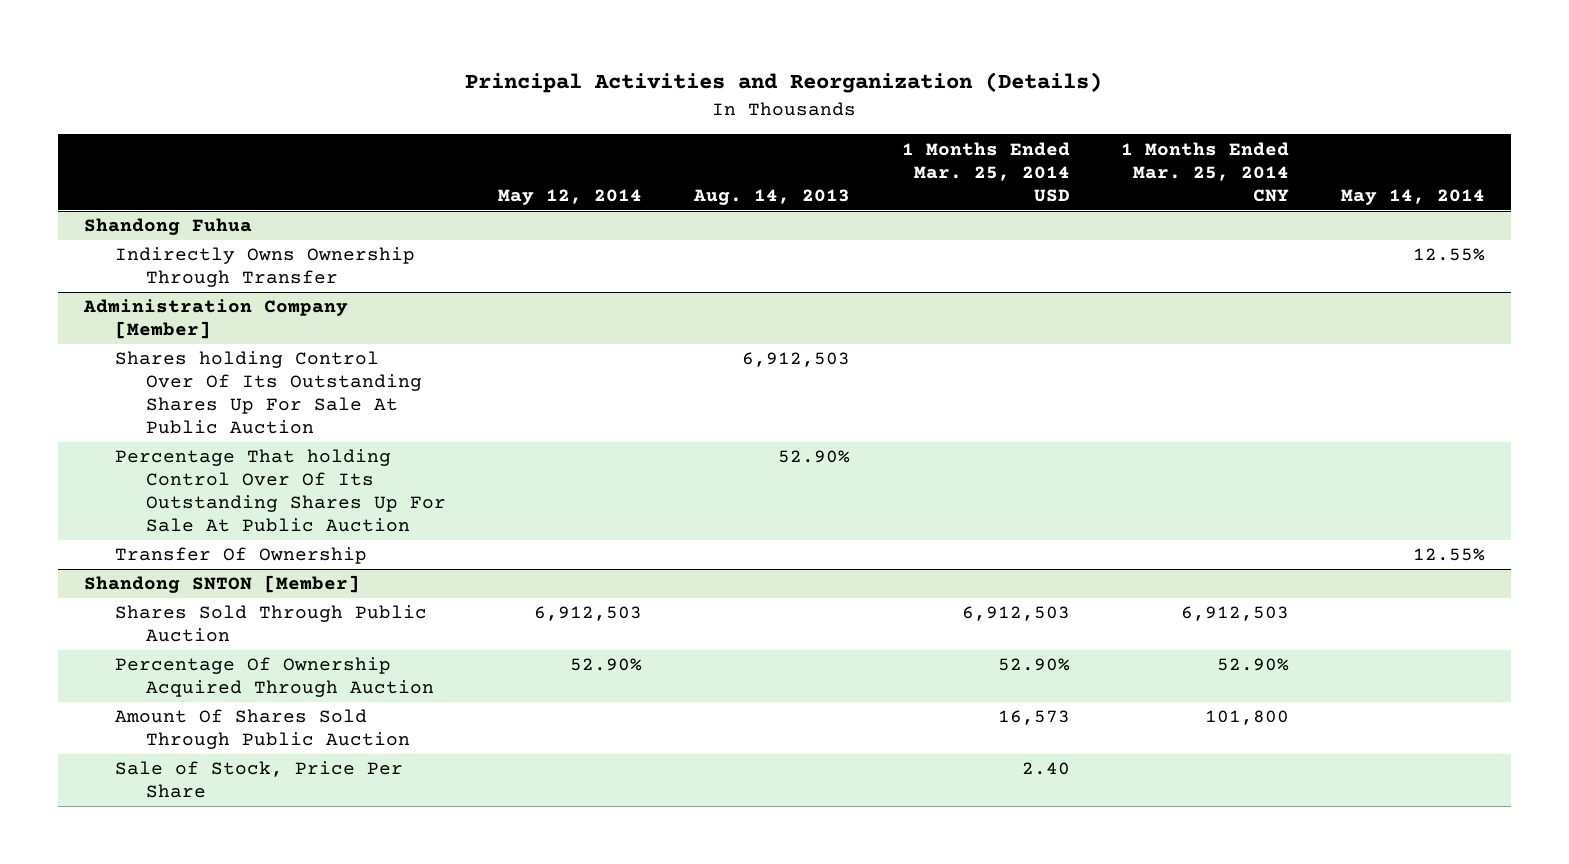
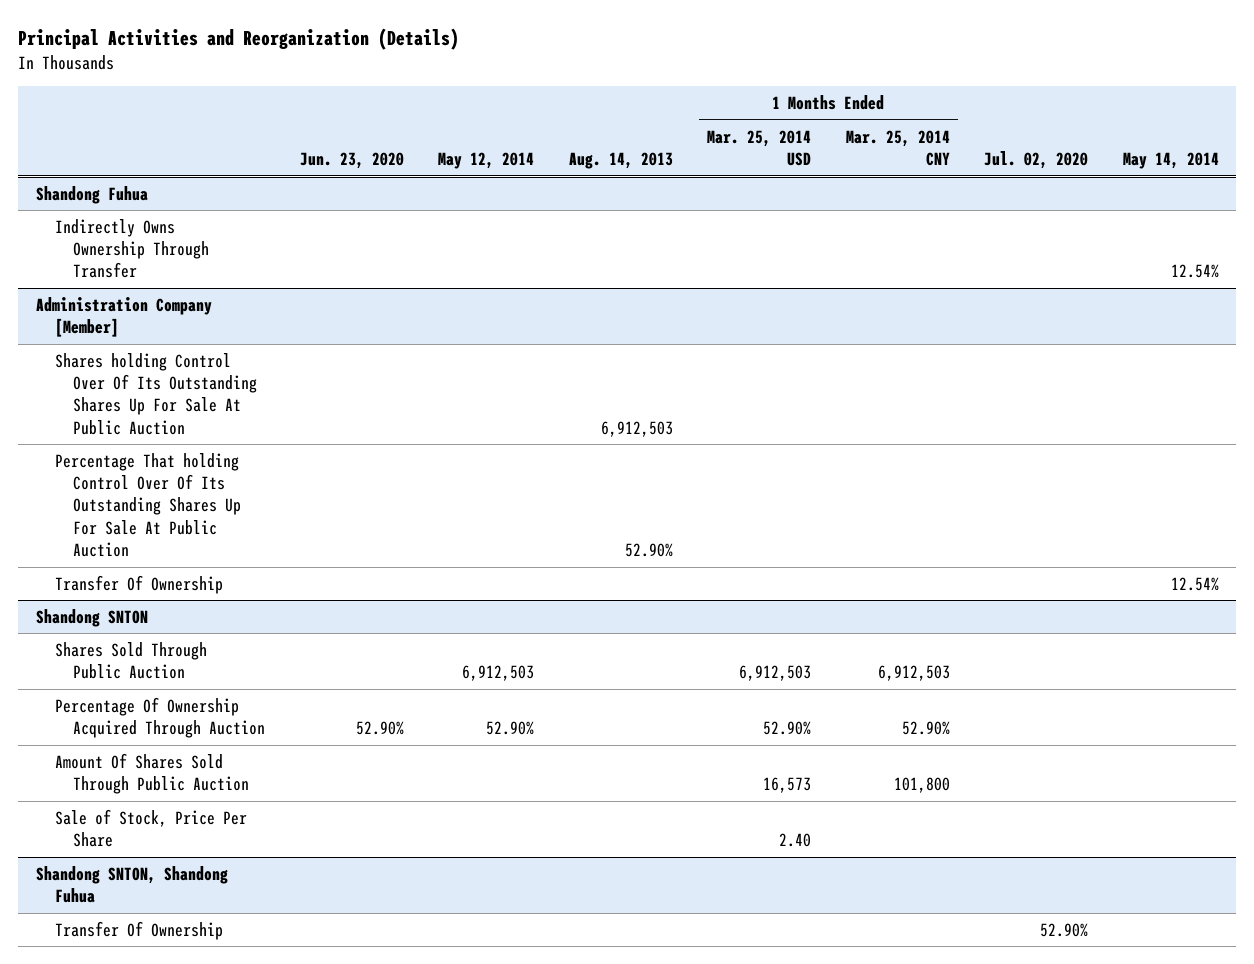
none -> [299,151,404,169] Jun. 23, 2020
none -> [984,150,1089,169] Jul. 02, 2020
[1413,248,1486,262] 12.55% -> [1170,264,1219,279] 12.54%
[1413,548,1486,562] 12.55% -> [1170,576,1219,591] 12.54%
[83,575,360,594] Shandong SNTON [Member] -> [35,608,148,627] Shandong SNTON
none -> [35,865,228,904] Shandong SNTON, Shandong Fuhua
none -> [54,920,223,940] Transfer Of Ownership

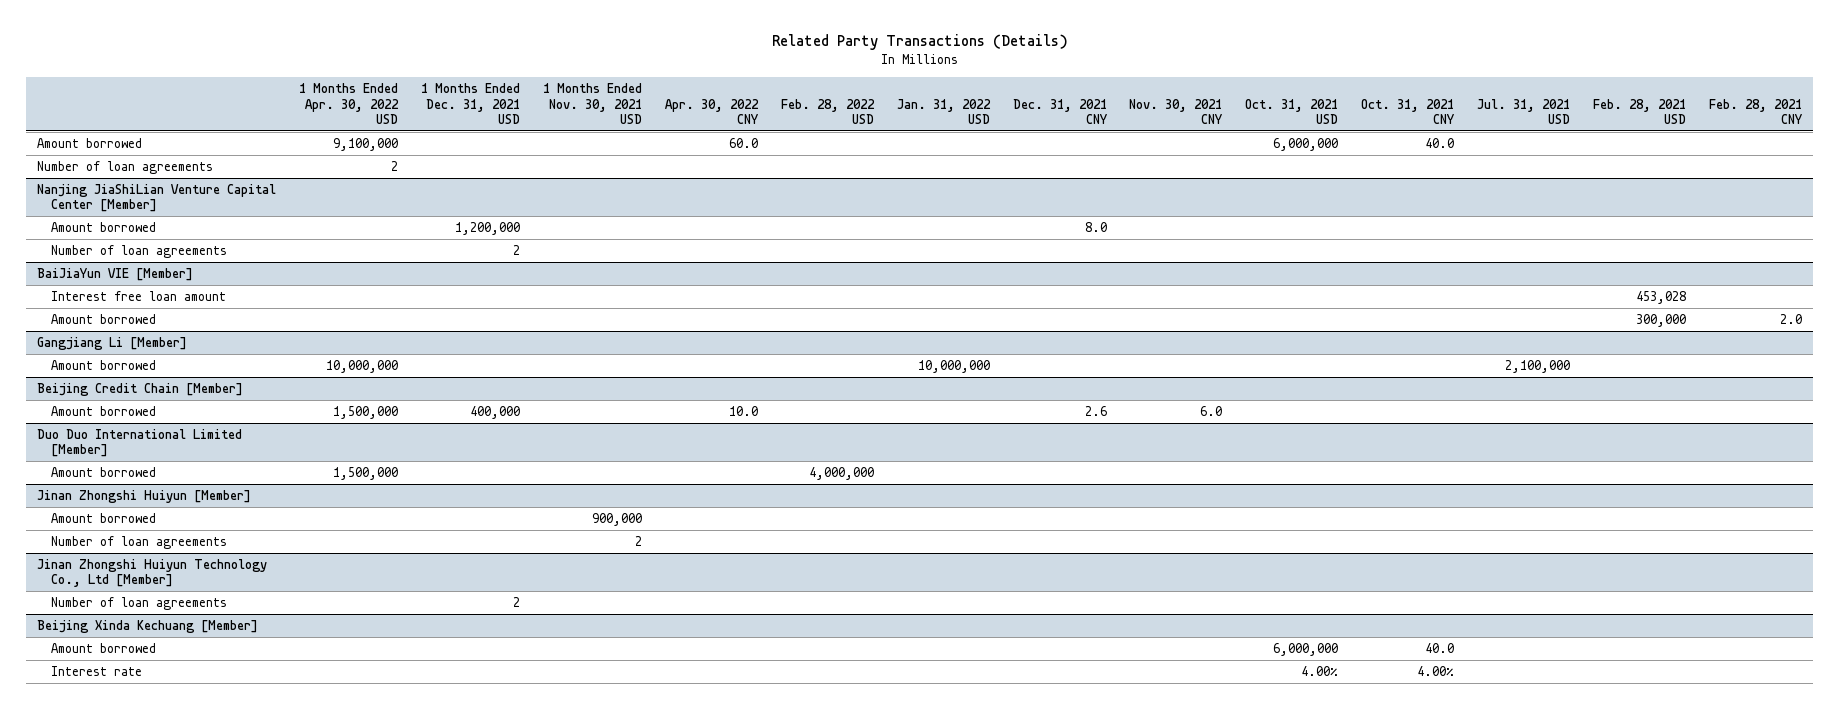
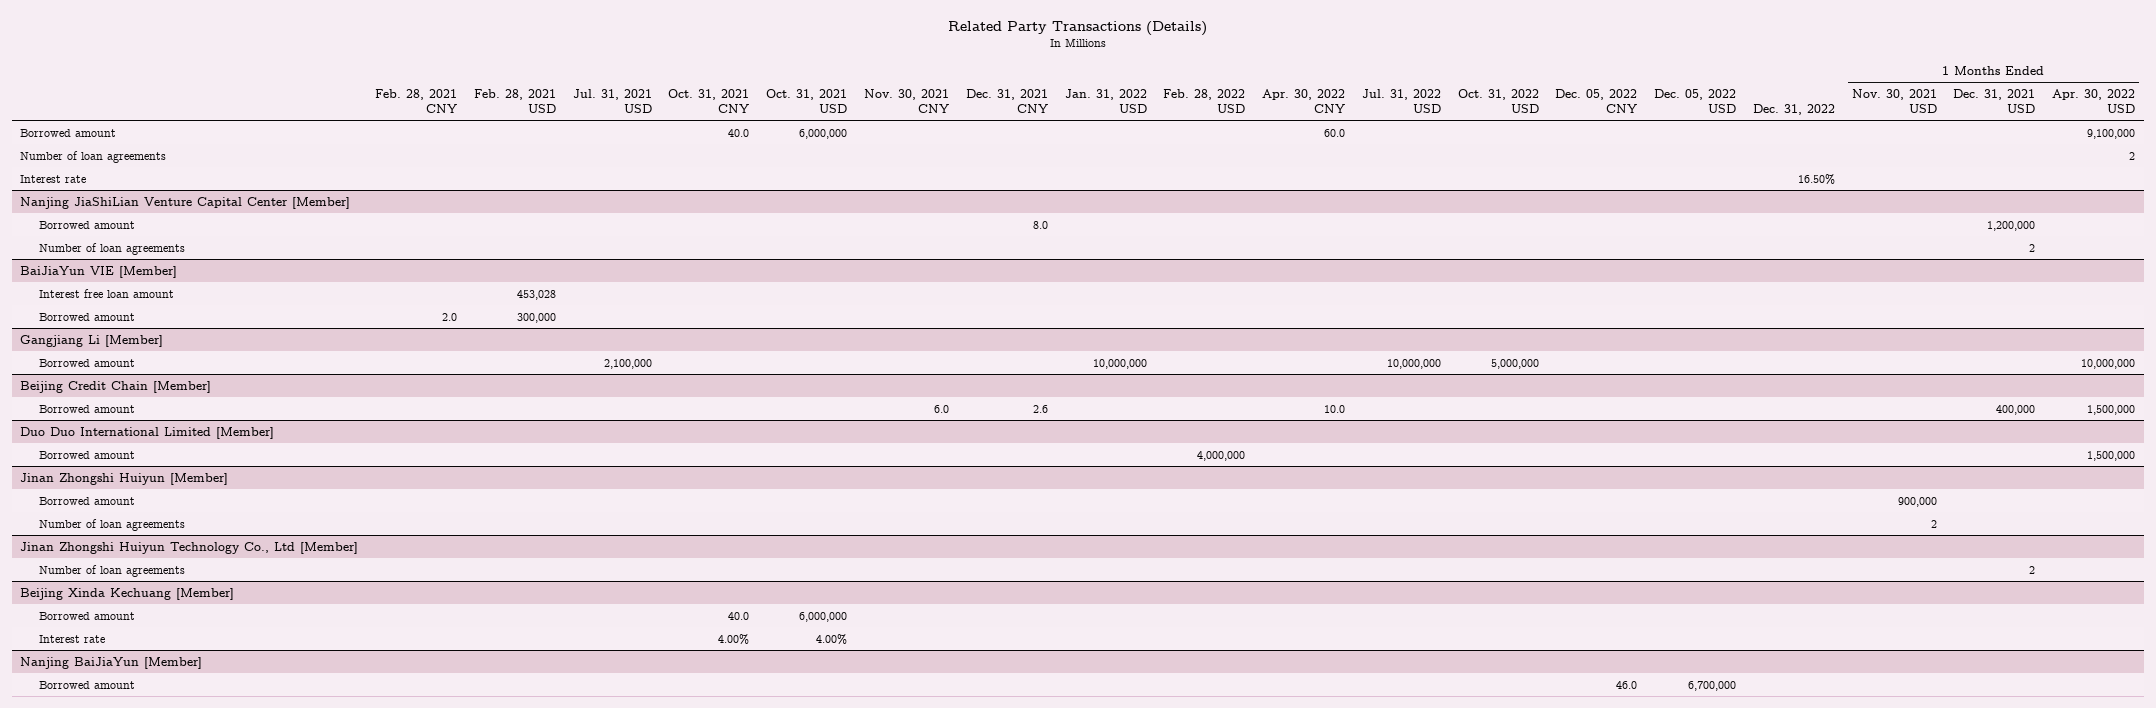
none -> [1361,88,1441,113] Jul. 31, 2022 USD
none -> [1457,88,1539,113] Oct. 31, 2022 USD
none -> [1555,88,1638,113] Dec. 05, 2022 CNY
none -> [1654,88,1737,113] Dec. 05, 2022 USD
none -> [1752,103,1835,115] Dec. 31, 2022
[37,137,143,148] Amount borrowed -> [20,128,117,137] Borrowed amount
none -> [20,174,87,183] Interest rate
[50,221,156,232] Amount borrowed -> [39,220,136,229] Borrowed amount
[50,313,156,324] Amount borrowed -> [39,312,136,321] Borrowed amount
[50,359,156,370] Amount borrowed -> [39,358,136,367] Borrowed amount
[50,405,156,416] Amount borrowed -> [39,404,136,413] Borrowed amount
[50,466,156,477] Amount borrowed -> [39,450,136,459] Borrowed amount
[50,512,156,523] Amount borrowed -> [39,496,136,505] Borrowed amount
[50,642,156,653] Amount borrowed -> [39,611,136,620] Borrowed amount
none -> [20,656,203,669] Nanjing BaiJiaYun [Member]
none -> [39,680,136,689] Borrowed amount

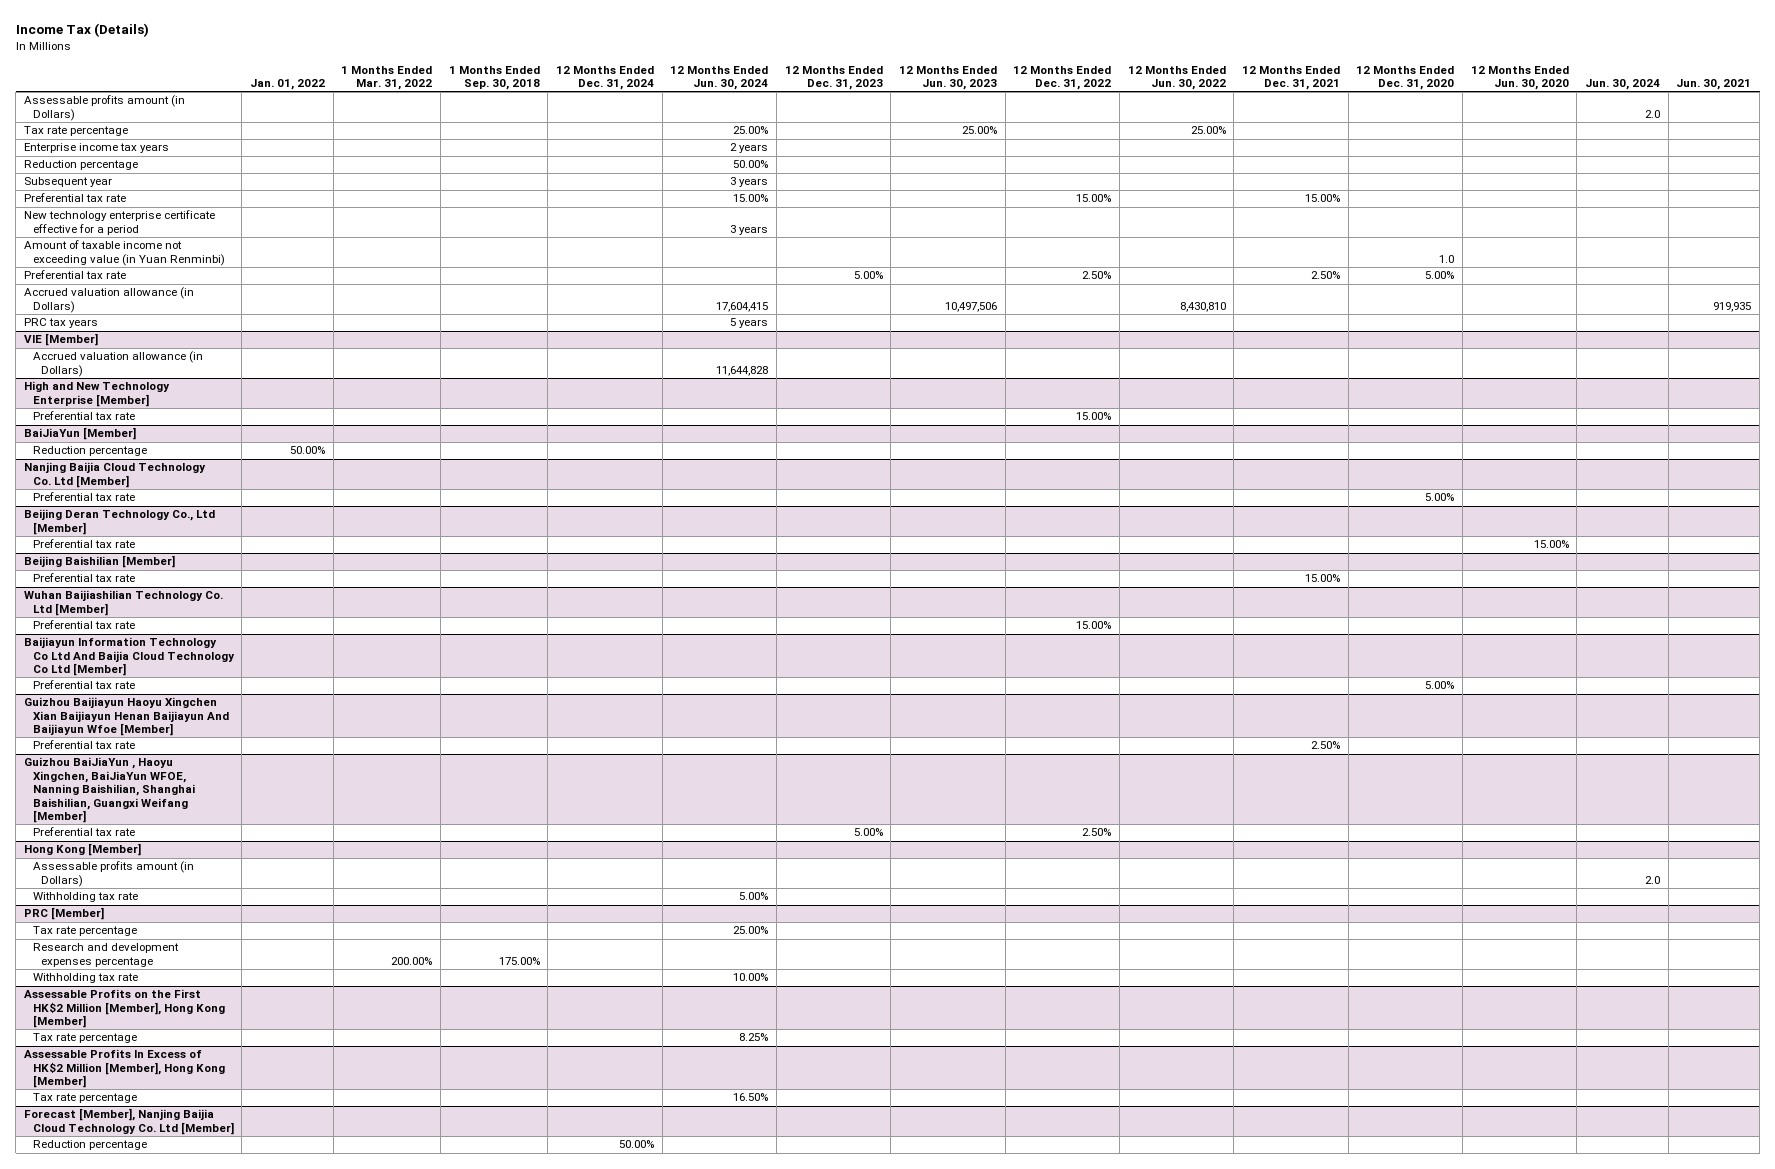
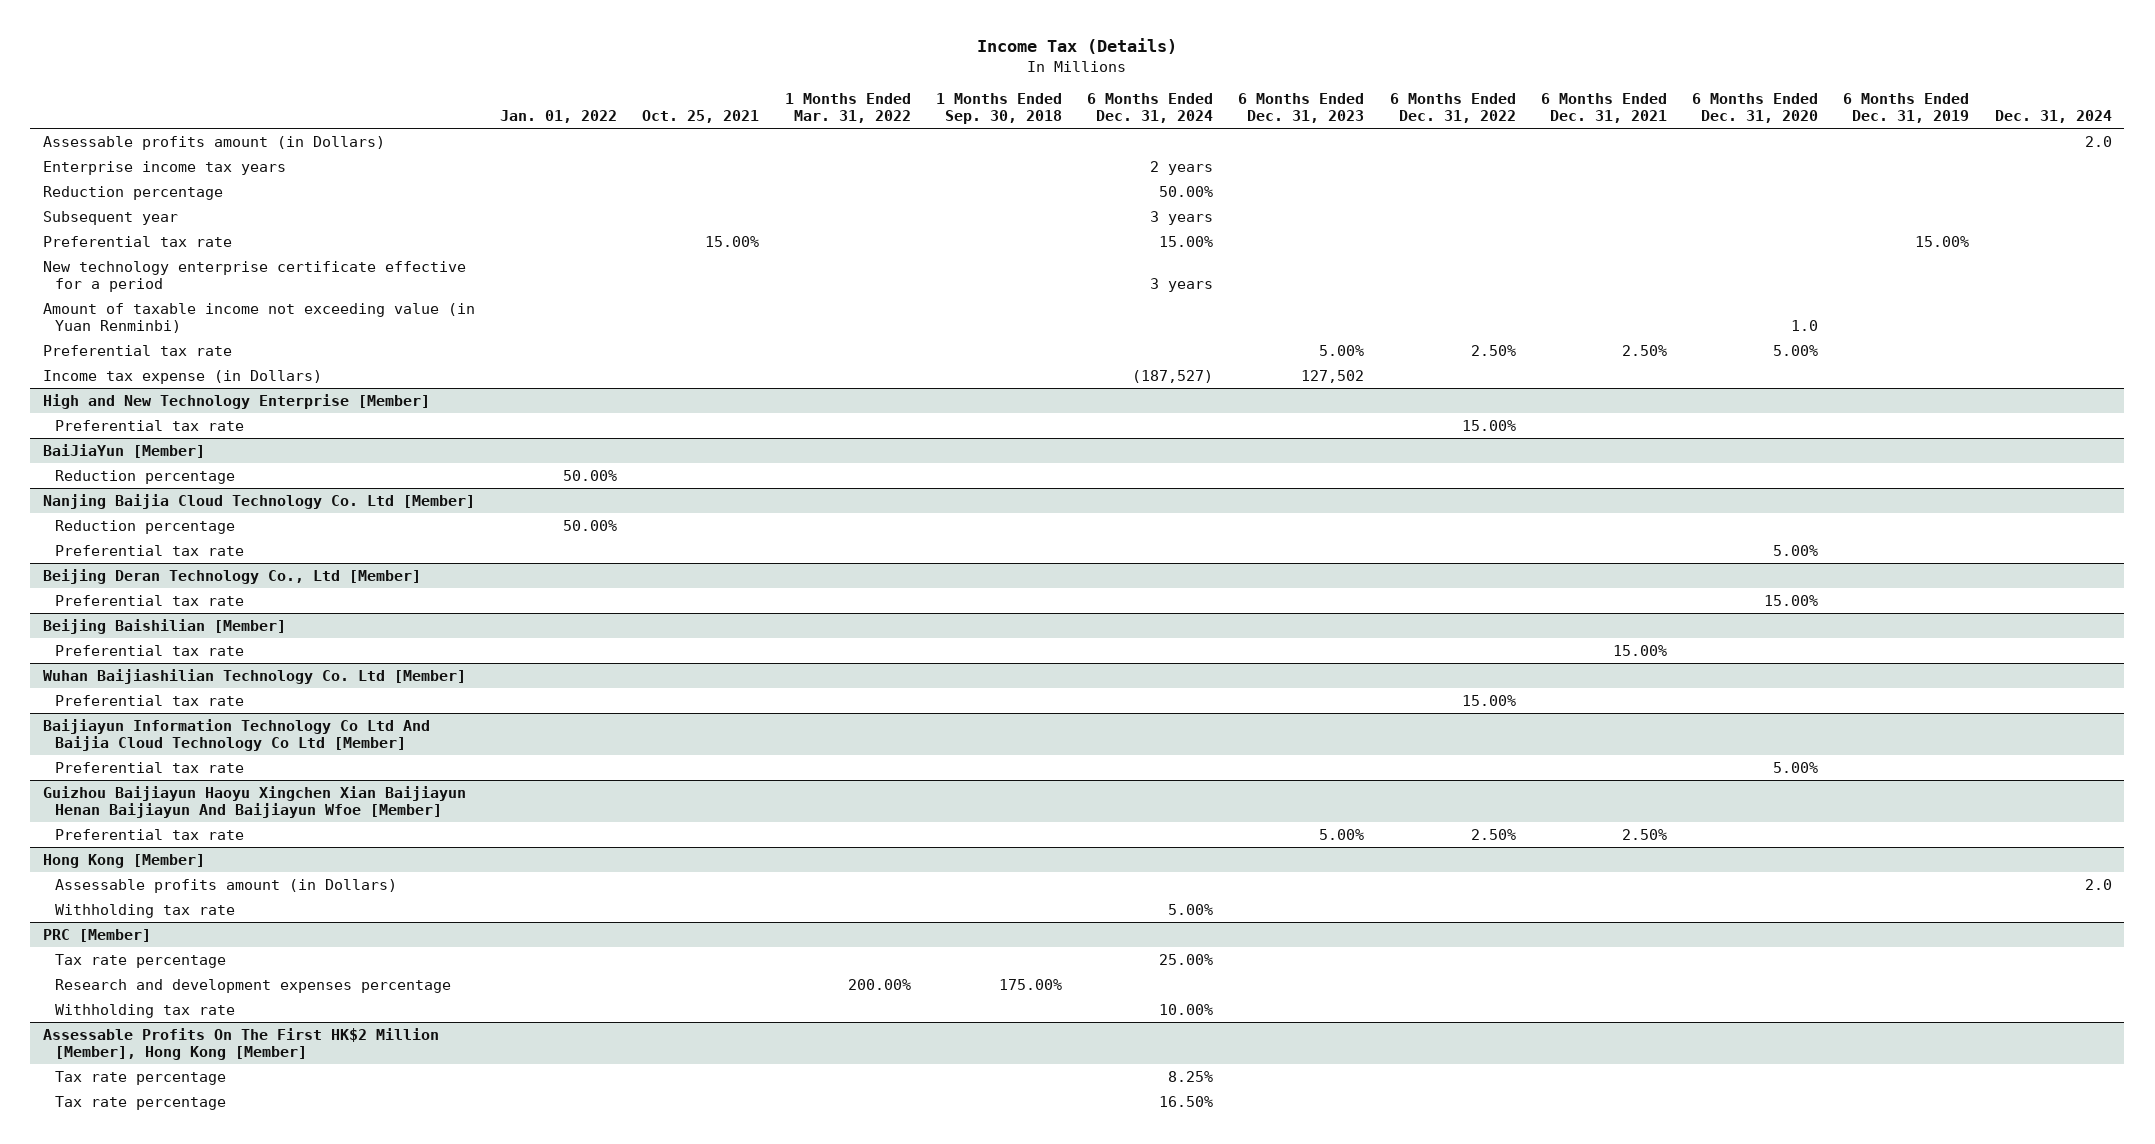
[556,65,655,90] 12 Months Ended Dec. 31, 2024 -> none
[670,65,769,90] 12 Months Ended Jun. 30, 2024 -> none
[784,65,883,90] 12 Months Ended Dec. 31, 2023 -> none
[899,65,998,90] 12 Months Ended Jun. 30, 2023 -> none
[1013,65,1112,90] 12 Months Ended Dec. 31, 2022 -> none
[1127,65,1226,90] 12 Months Ended Jun. 30, 2022 -> none
[1242,65,1341,90] 12 Months Ended Dec. 31, 2021 -> none
[1356,65,1455,90] 12 Months Ended Dec. 31, 2020 -> none
[1470,65,1569,90] 12 Months Ended Jun. 30, 2020 -> none
[1585,78,1661,90] Jun. 30, 2024 -> none
[1676,78,1752,90] Jun. 30, 2021 -> none
none -> [642,109,760,123] Oct. 25, 2021
none -> [1087,92,1214,123] 6 Months Ended Dec. 31, 2024
none -> [1238,92,1365,123] 6 Months Ended Dec. 31, 2023
none -> [1389,92,1516,123] 6 Months Ended Dec. 31, 2022
none -> [1540,92,1667,123] 6 Months Ended Dec. 31, 2021
none -> [1692,92,1819,123] 6 Months Ended Dec. 31, 2020
none -> [1843,92,1970,123] 6 Months Ended Dec. 31, 2019
none -> [1994,109,2112,123] Dec. 31, 2024
[24,126,129,137] Tax rate percentage -> none
[24,287,195,313] Accrued valuation allowance (in Dollars) -> none
[24,318,99,329] PRC tax years -> none
[24,333,99,347] VIE [Member] -> none
[32,351,203,377] Accrued valuation allowance (in Dollars) -> none
none -> [42,369,322,384] Income tax expense (in Dollars)
none -> [55,519,236,534] Reduction percentage
[24,757,195,823] Guizhou BaiJiaYun , Haoyu Xingchen, BaiJiaYun WFOE, Nanning Baishilian, Shanghai Baishilian, Guangxi Weifang [Member] -> none
[32,827,135,837] Preferential tax rate -> none
[24,989,225,1029] Assessable Profits on the First HK$2 Million [Member], Hong Kong [Member] -> [42,1027,439,1060] Assessable Profits On The First HK$2 Million [Member], Hong Kong [Member]
[24,1049,225,1089] Assessable Profits In Excess of HK$2 Million [Member], Hong Kong [Member] -> none
[32,1093,137,1104] Tax rate percentage -> none
[24,1108,234,1135] Forecast [Member], Nanjing Baijia Cloud Technology Co. Ltd [Member] -> none
[32,1140,147,1151] Reduction percentage -> none
none -> [55,1095,227,1110] Tax rate percentage

